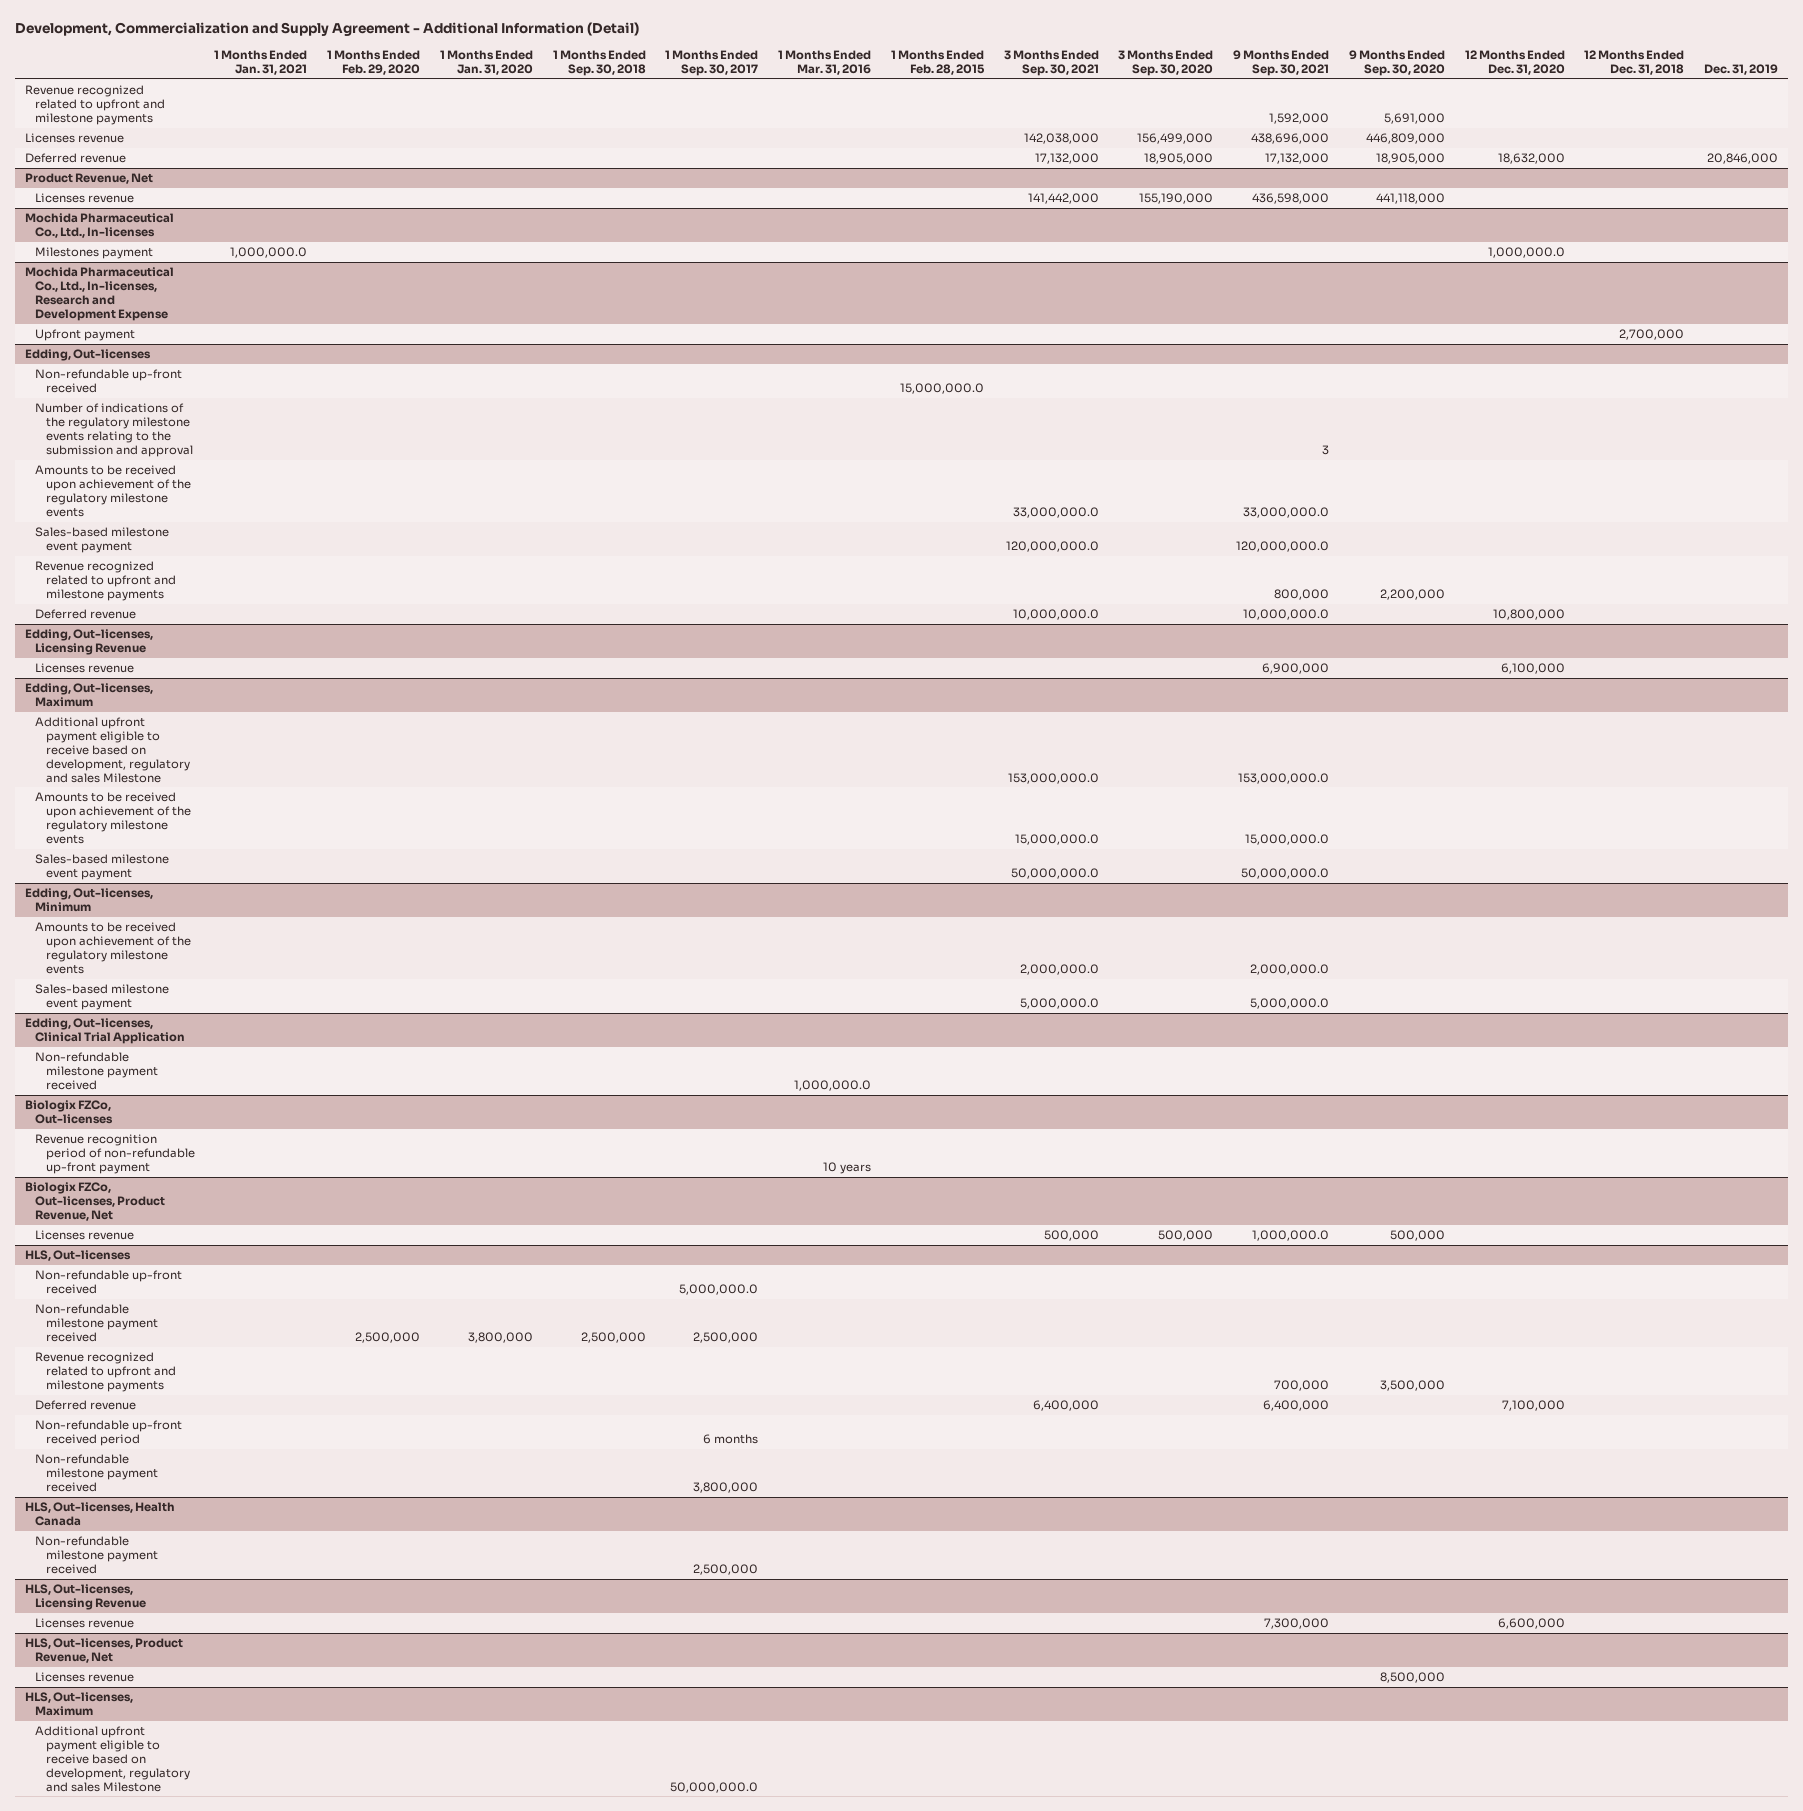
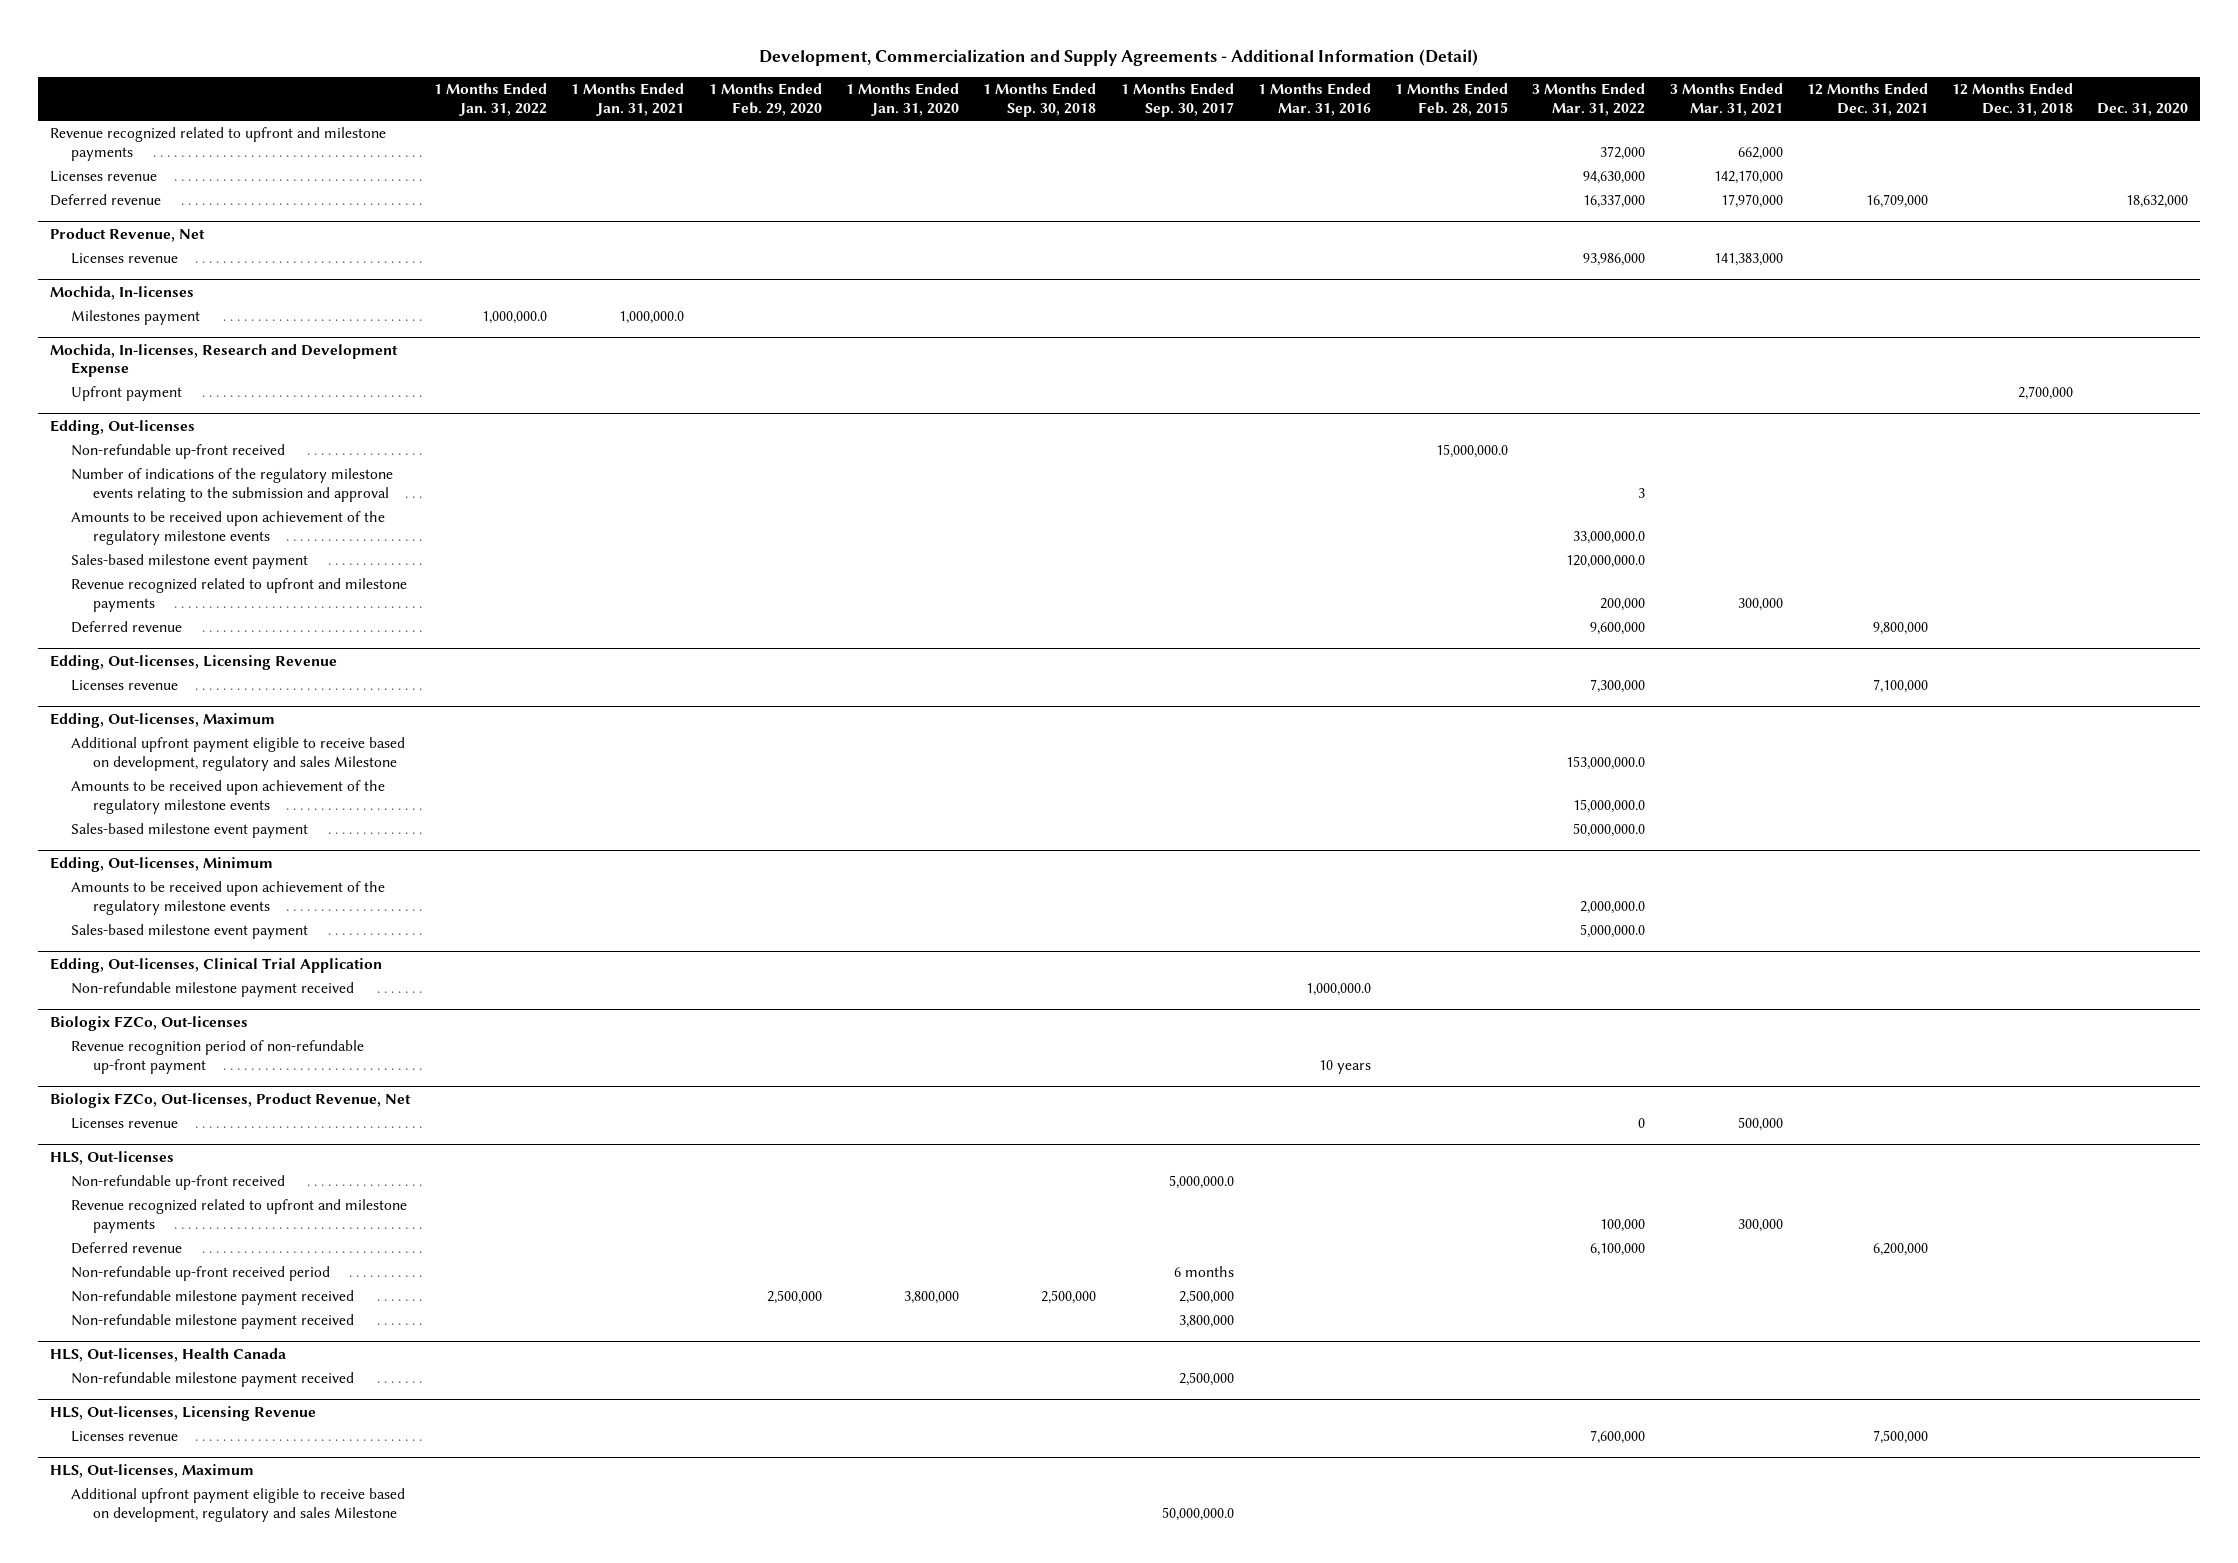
[14,22,639,37] Development, Commercialization and Supply Agreement - Additional Information (Detail) -> [759,48,1479,66] Development, Commercialization and Supply Agreements - Additional Information (Detail)
[1003,49,1099,76] 3 Months Ended Sep. 30, 2021 -> none
[1118,49,1214,76] 3 Months Ended Sep. 30, 2020 -> none
[1233,49,1330,76] 9 Months Ended Sep. 30, 2021 -> none
[1348,49,1445,76] 9 Months Ended Sep. 30, 2020 -> none
[1464,49,1565,75] 12 Months Ended Dec. 31, 2020 -> none
[1704,63,1779,75] Dec. 31, 2019 -> none
none -> [434,83,548,117] 1 Months Ended Jan. 31, 2022
none -> [1532,83,1646,117] 3 Months Ended Mar. 31, 2022
none -> [1669,83,1783,117] 3 Months Ended Mar. 31, 2021
none -> [1806,83,1928,117] 12 Months Ended Dec. 31, 2021
none -> [2097,103,2189,117] Dec. 31, 2020
[24,213,174,239] Mochida Pharmaceutical Co., Ltd., In-licenses -> [49,285,194,300] Mochida, In-licenses
[24,267,174,321] Mochida Pharmaceutical Co., Ltd., In-licenses, Research and Development Expense -> [49,343,398,378] Mochida, In-licenses, Research and Development Expense
[35,1304,158,1342] Non-refundable milestone payment received -> [71,1290,355,1306] Non-refundable milestone payment received
[24,1638,183,1664] HLS, Out-licenses, Product Revenue, Net -> none
[35,1672,135,1683] Licenses revenue -> none

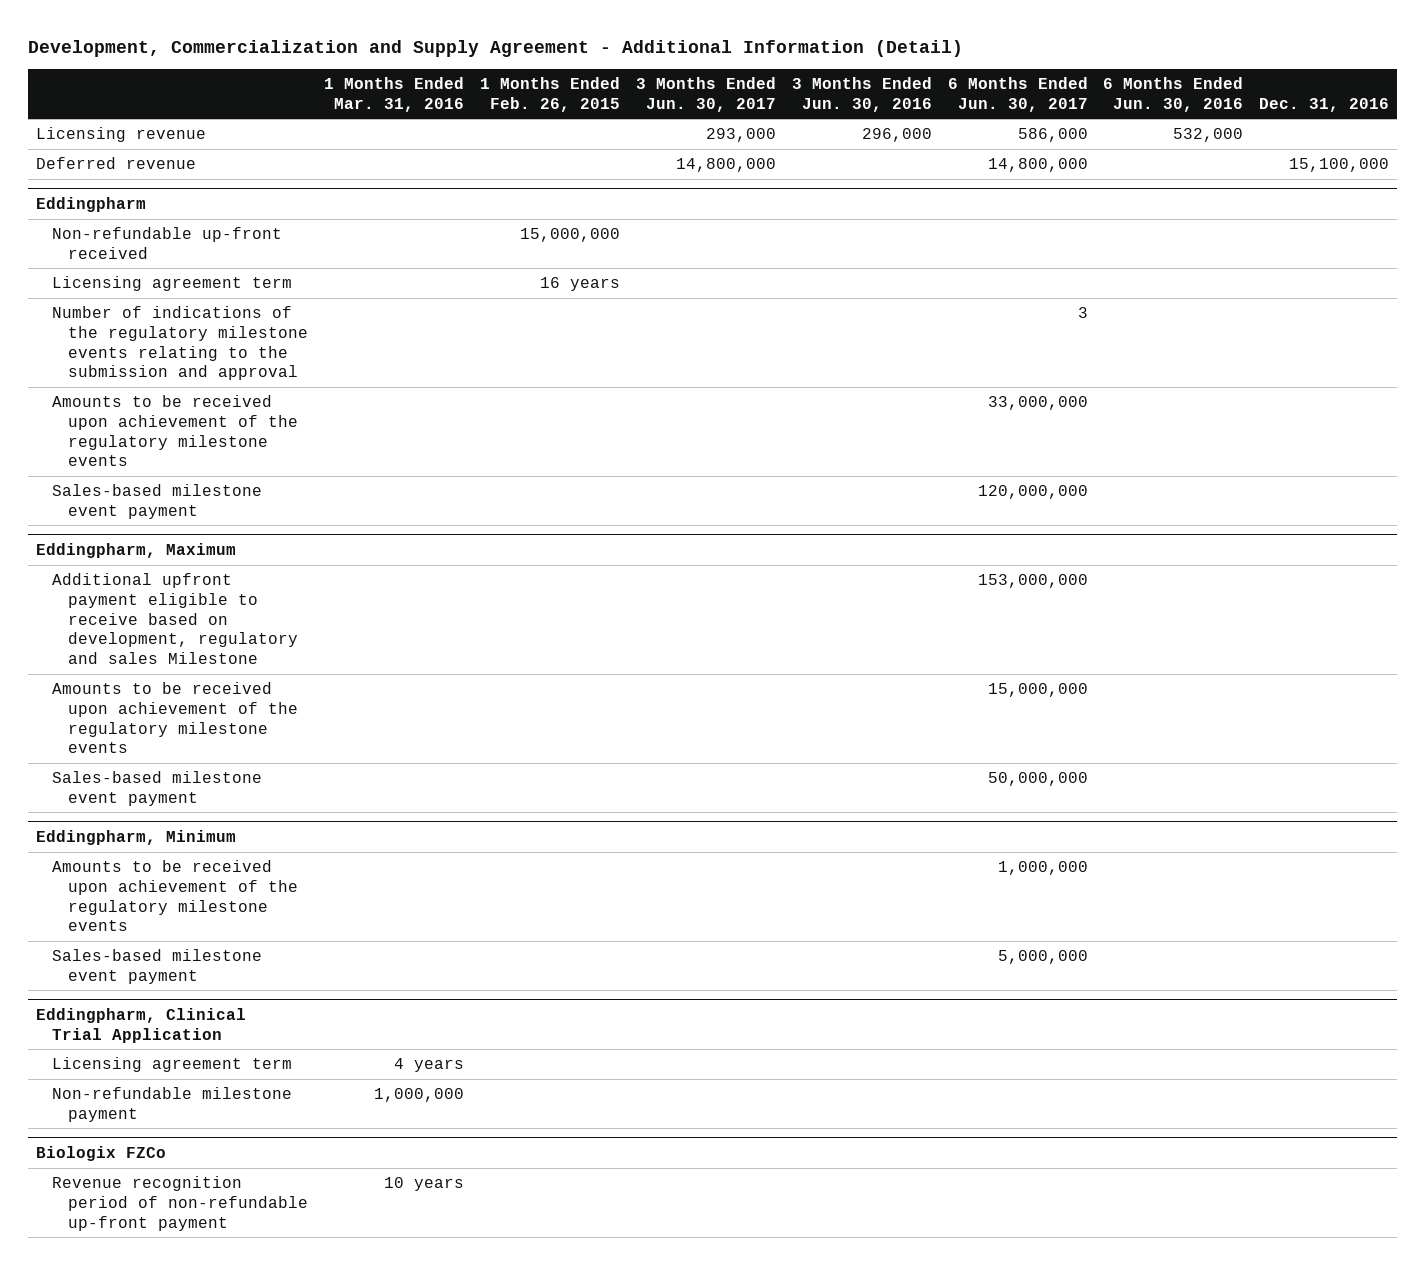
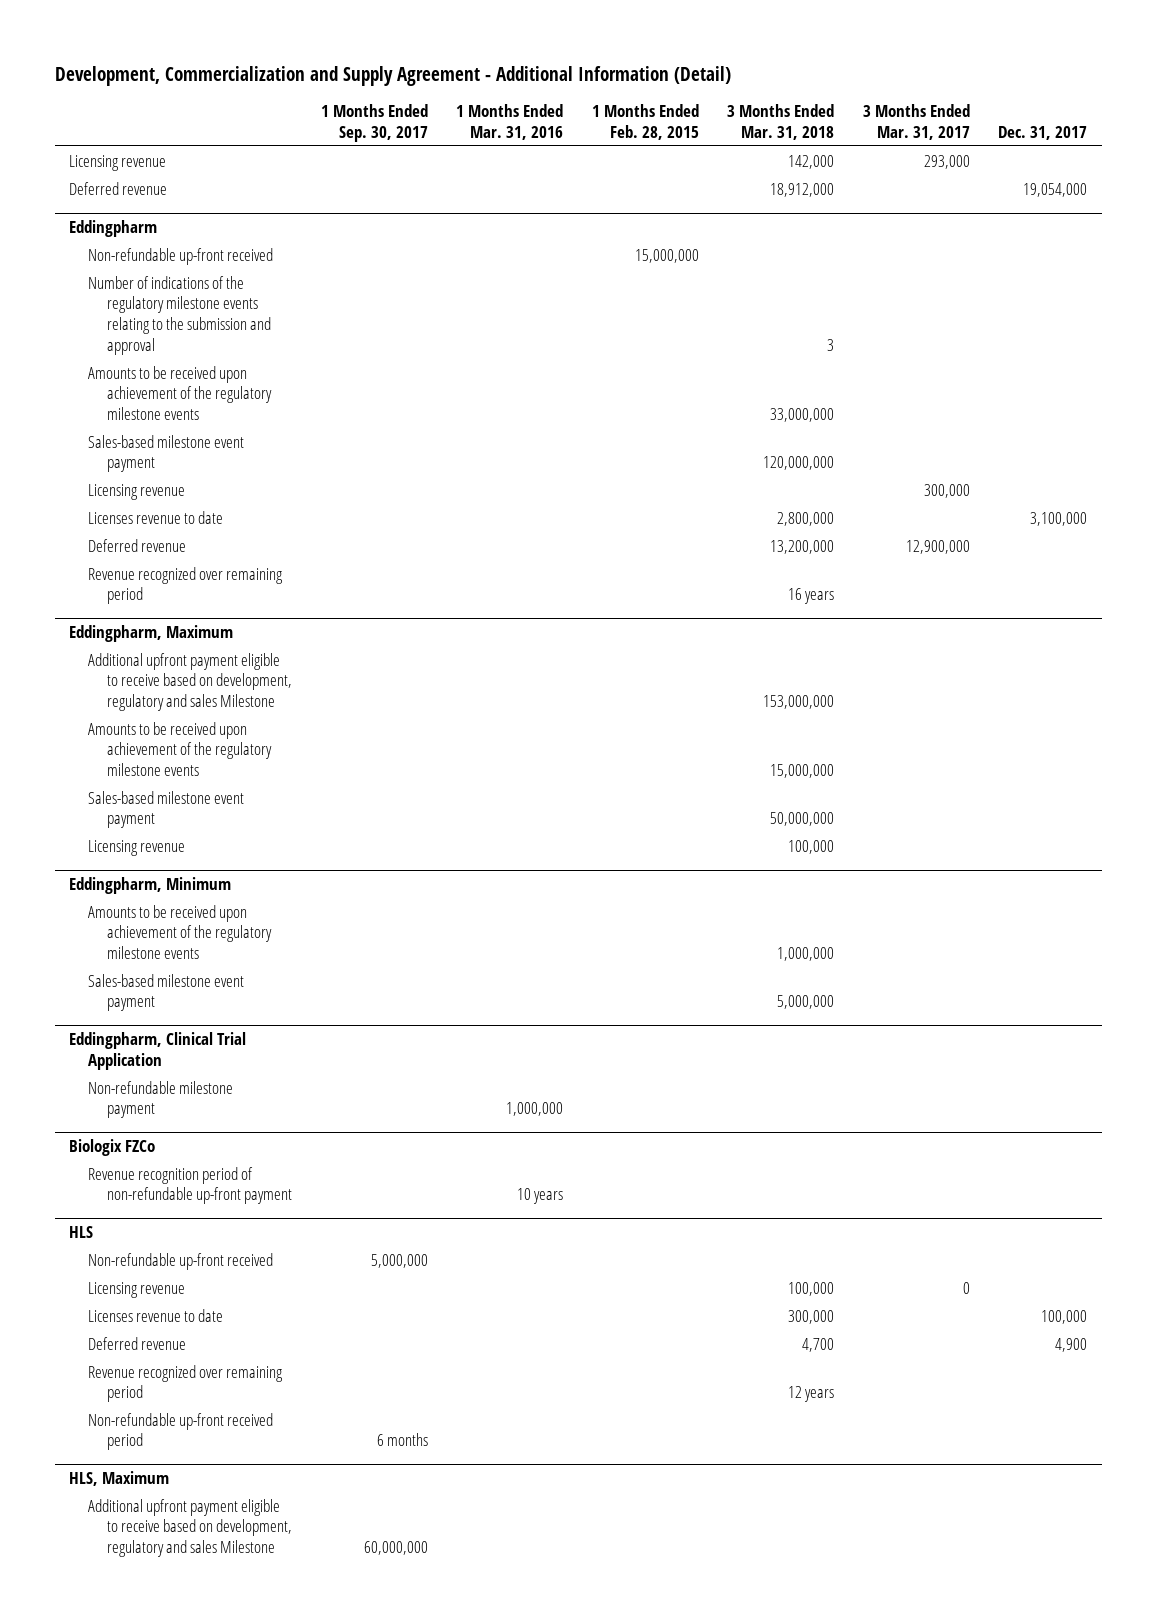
[479,76,620,112] 1 Months Ended Feb. 26, 2015 -> none
[635,76,776,112] 3 Months Ended Jun. 30, 2017 -> none
[791,76,932,112] 3 Months Ended Jun. 30, 2016 -> none
[947,76,1088,112] 6 Months Ended Jun. 30, 2017 -> none
[1103,76,1244,112] 6 Months Ended Jun. 30, 2016 -> none
[1259,97,1390,112] Dec. 31, 2016 -> none
none -> [320,104,428,142] 1 Months Ended Sep. 30, 2017
none -> [591,104,699,140] 1 Months Ended Feb. 28, 2015
none -> [727,104,835,140] 3 Months Ended Mar. 31, 2018
none -> [862,104,970,140] 3 Months Ended Mar. 31, 2017
none -> [998,125,1088,140] Dec. 31, 2017
[52,276,293,292] Licensing agreement term -> none
none -> [88,483,186,500] Licensing revenue
none -> [88,510,224,524] Licenses revenue to date
none -> [88,538,187,552] Deferred revenue
none -> [88,566,284,605] Revenue recognized over remaining period
none -> [88,839,186,856] Licensing revenue
[52,1057,293,1073] Licensing agreement term -> none
none -> [69,1226,94,1239] HLS
none -> [88,1252,274,1270] Non-refundable up-front received
none -> [88,1281,186,1298] Licensing revenue
none -> [88,1308,224,1322] Licenses revenue to date
none -> [88,1336,187,1350] Deferred revenue
none -> [88,1364,284,1403] Revenue recognized over remaining period
none -> [88,1412,274,1451] Non-refundable up-front received period
none -> [69,1471,170,1487] HLS, Maximum
none -> [88,1498,293,1557] Additional upfront payment eligible to receive based on development, regulatory and sales Milestone

